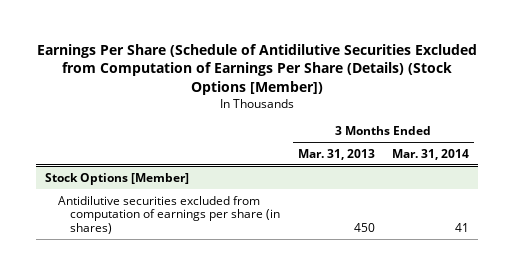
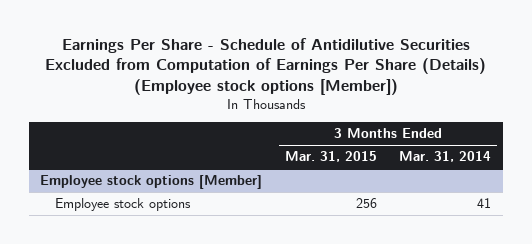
[36,43,477,95] Earnings Per Share (Schedule of Antidilutive Securities Excluded from Computation of Earnings Per Share (Details) (Stock Options [Member]) -> [44,37,486,96] Earnings Per Share - Schedule of Antidilutive Securities Excluded from Computation of Earnings Per Share (Details) (Employee stock options [Member])
[297,148,375,160] Mar. 31, 2013 -> none
none -> [284,151,377,163] Mar. 31, 2015
[44,172,189,185] Stock Options [Member] -> [40,175,263,190] Employee stock options [Member]
[57,195,281,235] Antidilutive securities excluded from computation of earnings per share (in shares) -> [54,198,191,212] Employee stock options

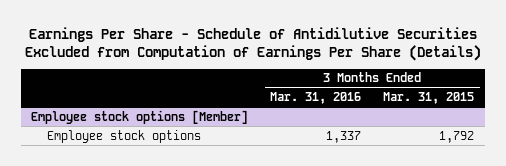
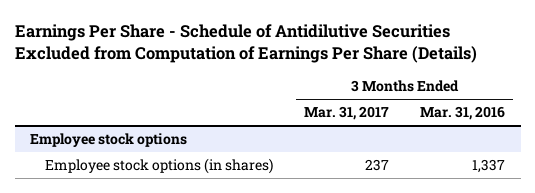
[383,91,475,104] Mar. 31, 2015 -> none
none -> [303,106,389,121] Mar. 31, 2017
[31,109,249,124] Employee stock options [Member] -> [30,133,188,148] Employee stock options
[46,129,201,143] Employee stock options -> [44,158,273,175] Employee stock options (in shares)

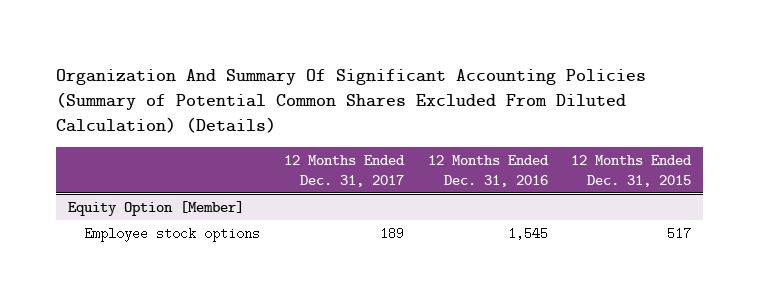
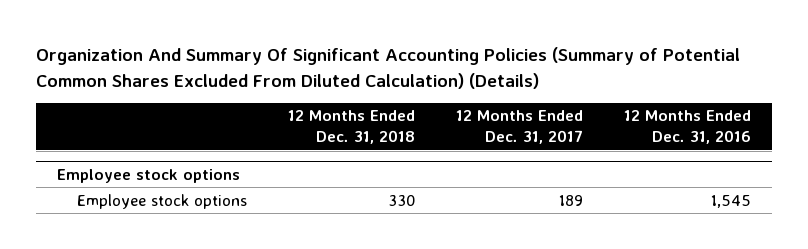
[571,154,693,187] 12 Months Ended Dec. 31, 2015 -> none
none -> [288,110,416,145] 12 Months Ended Dec. 31, 2018
[67,200,244,216] Equity Option [Member] -> [56,168,240,183] Employee stock options

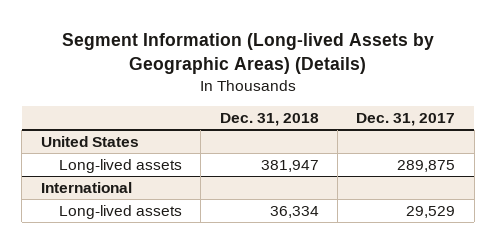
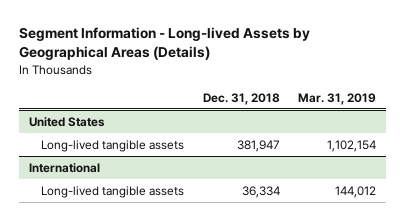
[61,32,434,74] Segment Information (Long-lived Assets by Geographic Areas) (Details) -> [19,27,311,61] Segment Information - Long-lived Assets by Geographical Areas (Details)
[356,112,456,126] Dec. 31, 2017 -> none
none -> [298,92,377,105] Mar. 31, 2019
[58,159,182,174] Long-lived assets -> [40,139,184,152] Long-lived tangible assets
[58,205,182,220] Long-lived assets -> [40,185,184,198] Long-lived tangible assets

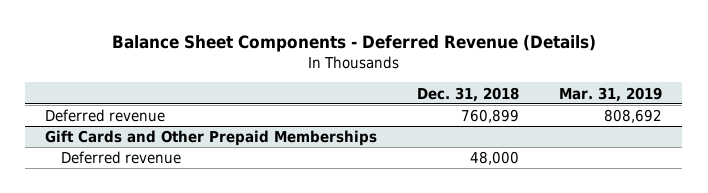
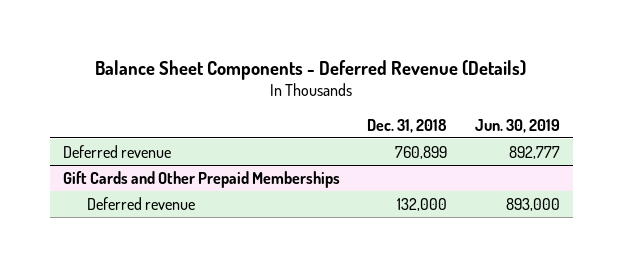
[559,86,663,102] Mar. 31, 2019 -> none
none -> [474,118,560,133] Jun. 30, 2019
[470,151,520,166] 48,000 -> [397,197,448,211] 132,000

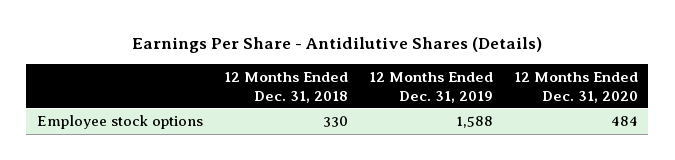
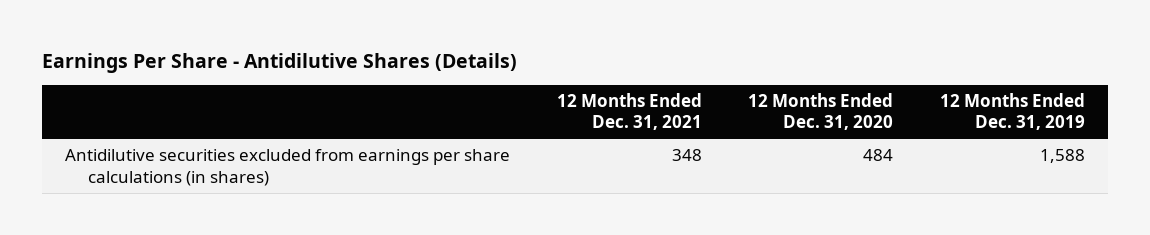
[223,71,348,103] 12 Months Ended Dec. 31, 2018 -> none
none -> [556,92,702,131] 12 Months Ended Dec. 31, 2021
[36,115,203,130] Employee stock options -> [65,149,511,186] Antidilutive securities excluded from earnings per share calculations (in shares)

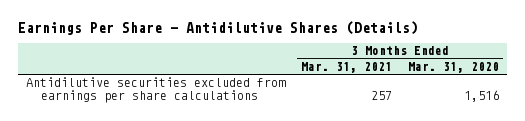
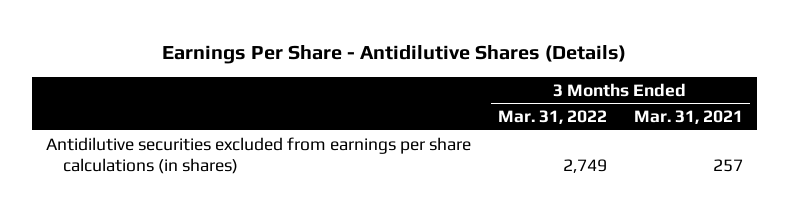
[407,62,499,74] Mar. 31, 2020 -> none
none -> [497,110,607,125] Mar. 31, 2022
[25,77,286,103] Antidilutive securities excluded from earnings per share calculations -> [45,136,471,175] Antidilutive securities excluded from earnings per share calculations (in shares)

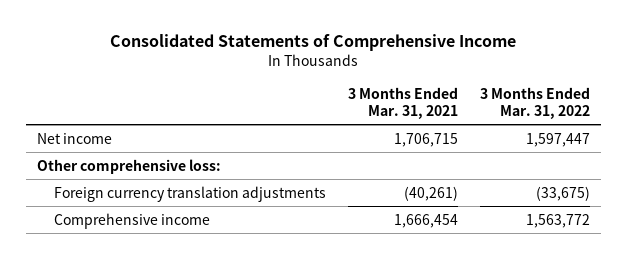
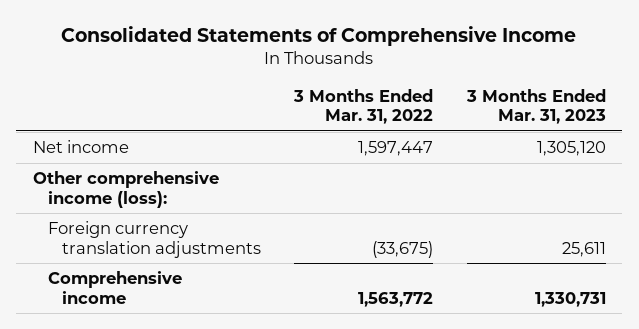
[347,86,458,119] 3 Months Ended Mar. 31, 2021 -> none
none -> [465,88,606,125] 3 Months Ended Mar. 31, 2023
[36,158,221,174] Other comprehensive loss: -> [33,171,220,208] Other comprehensive income (loss):

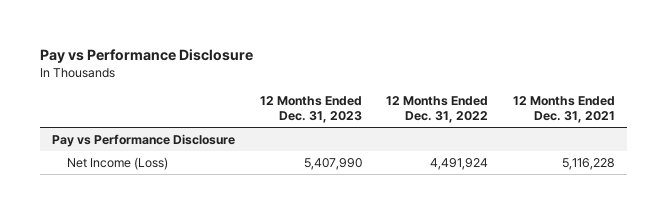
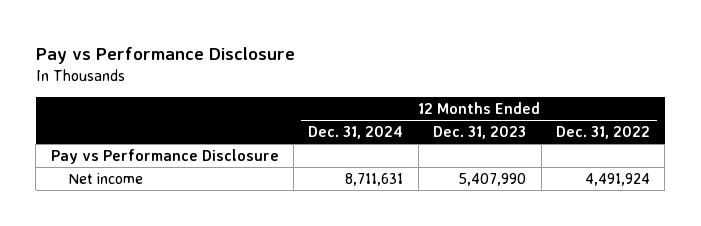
[512,96,615,124] 12 Months Ended Dec. 31, 2021 -> none
none -> [308,126,404,140] Dec. 31, 2024
[67,156,169,170] Net Income (Loss) -> [67,172,143,184] Net income

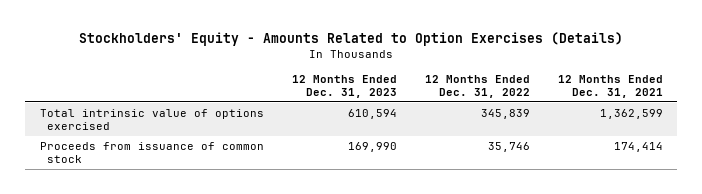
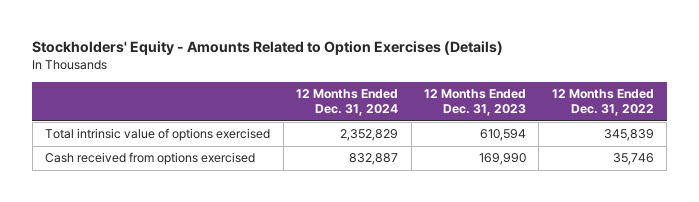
[557,74,663,98] 12 Months Ended Dec. 31, 2021 -> none
none -> [296,89,399,117] 12 Months Ended Dec. 31, 2024
[39,142,264,164] Proceeds from issuance of common stock -> [45,152,256,166] Cash received from options exercised

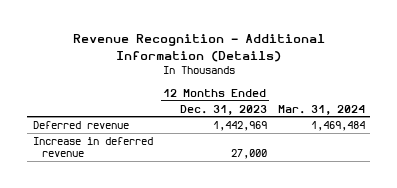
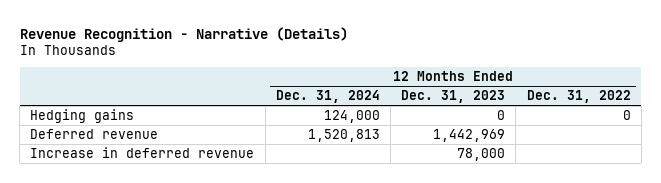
[72,34,325,62] Revenue Recognition - Additional Information (Details) -> [19,26,348,42] Revenue Recognition - Narrative (Details)
[277,104,365,115] Mar. 31, 2024 -> none
none -> [275,90,380,104] Dec. 31, 2024
none -> [526,90,631,104] Dec. 31, 2022
none -> [30,108,135,123] Hedging gains
[230,149,267,160] 27,000 -> [457,147,506,161] 78,000

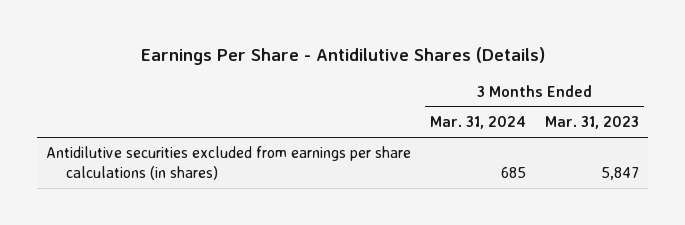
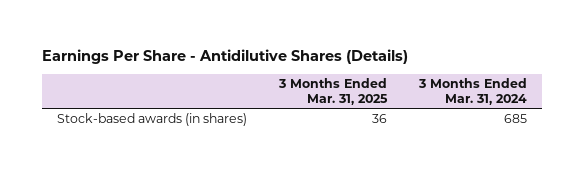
[544,116,639,130] Mar. 31, 2023 -> none
none -> [278,77,389,105] 3 Months Ended Mar. 31, 2025
[46,146,412,181] Antidilutive securities excluded from earnings per share calculations (in shares) -> [57,113,248,127] Stock-based awards (in shares)

